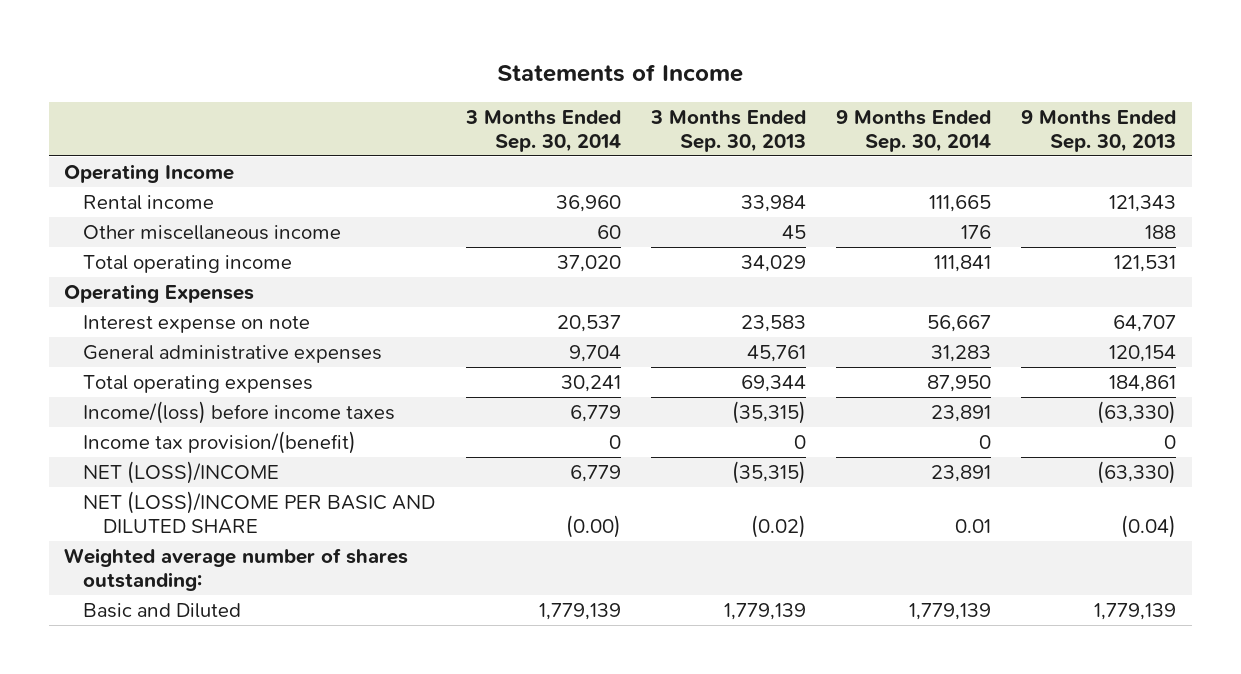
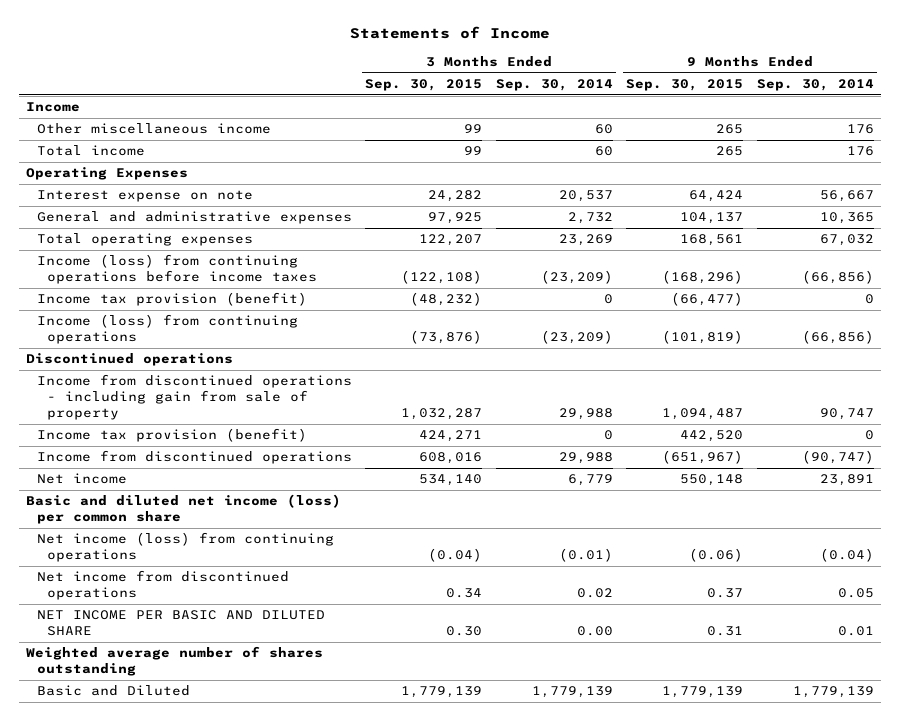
[649,109,806,153] 3 Months Ended Sep. 30, 2013 -> none
[1021,109,1177,153] 9 Months Ended Sep. 30, 2013 -> none
none -> [365,78,483,91] Sep. 30, 2015
none -> [626,78,744,91] Sep. 30, 2015
[83,194,215,210] Rental income -> none
[64,163,235,183] Operating Income -> [26,102,81,113] Income
[83,254,293,273] Total operating income -> [36,145,145,157] Total income
[556,254,621,272] 37,020 -> [594,146,613,157] 60
[934,254,992,272] 111,841 -> [846,146,874,157] 176
[83,344,383,363] General administrative expenses -> [36,211,352,225] General and administrative expenses
[568,344,621,362] 9,704 -> [567,212,613,225] 2,732
[931,344,992,362] 31,283 -> [819,212,874,225] 10,365
[560,374,621,392] 30,241 -> [558,234,613,247] 23,269
[927,374,992,392] 87,950 -> [819,234,874,247] 67,032
[83,400,396,424] Income/(loss) before income taxes -> [36,254,318,285] Income (loss) from continuing operations before income taxes
[569,404,621,422] 6,779 -> [540,270,613,285] (23,209)
[931,404,992,422] 23,891 -> [801,270,874,285] (66,856)
[83,430,357,454] Income tax provision/(benefit) -> [36,292,307,307] Income tax provision (benefit)
none -> [36,314,298,345] Income (loss) from continuing operations
none -> [26,353,234,367] Discontinued operations
none -> [36,374,352,421] Income from discontinued operations - including gain from sale of property
none -> [36,428,307,443] Income tax provision (benefit)
none -> [36,450,352,465] Income from discontinued operations
[83,460,280,484] NET (LOSS)/INCOME -> [36,473,127,485] Net income
none -> [26,494,342,525] Basic and diluted net income (loss) per common share
none -> [36,532,334,563] Net income (loss) from continuing operations
none -> [36,570,289,601] Net income from discontinued operations
[83,490,436,535] NET (LOSS)/INCOME PER BASIC AND DILUTED SHARE -> [36,610,325,637] NET INCOME PER BASIC AND DILUTED SHARE
[565,515,621,539] (0.00) -> [576,626,613,637] 0.00
[64,547,409,592] Weighted average number of shares outstanding: -> [26,646,324,677] Weighted average number of shares outstanding

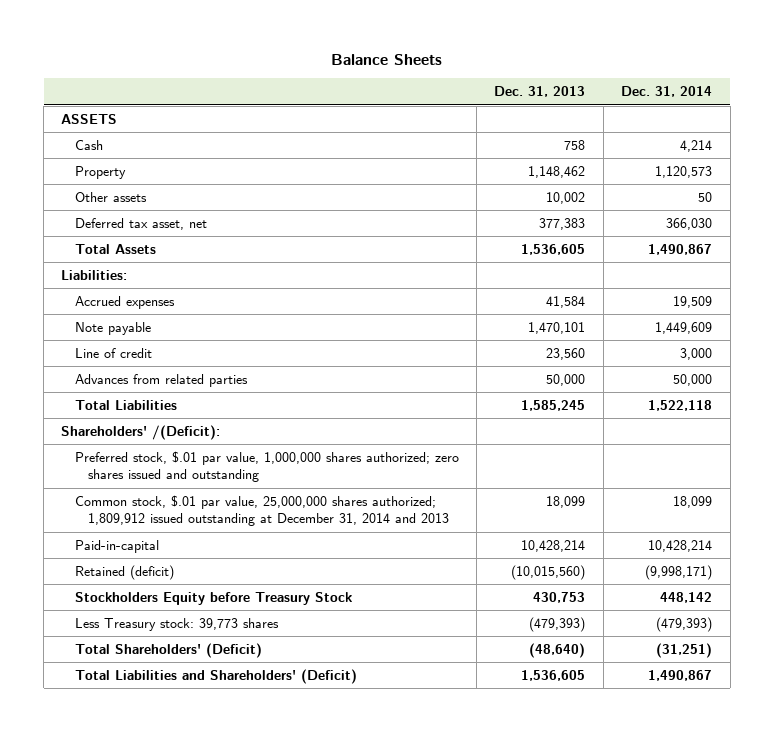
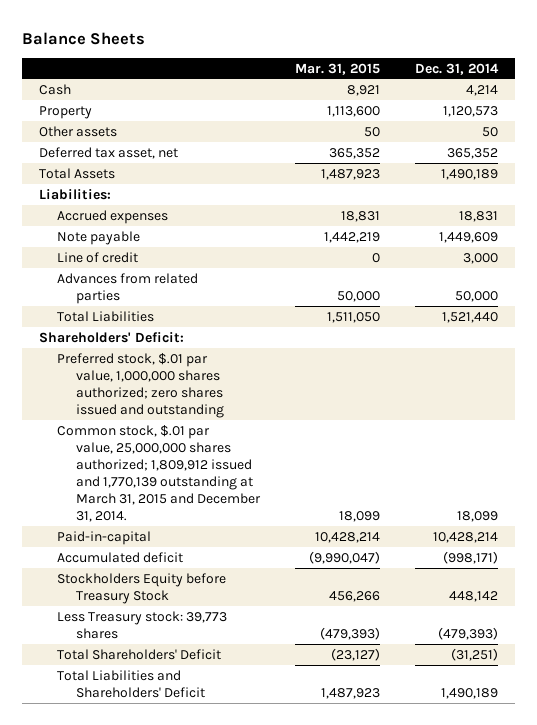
[494,86,586,98] Dec. 31, 2013 -> none
none -> [294,62,380,75] Mar. 31, 2015
[61,113,118,124] ASSETS -> none
[666,217,713,230] 366,030 -> [446,147,498,159] 365,352
[648,243,713,255] 1,490,867 -> [440,168,498,180] 1,490,189
[673,295,713,308] 19,509 -> [458,210,498,222] 18,831
[648,399,713,411] 1,522,118 -> [441,311,498,323] 1,521,440
[61,424,221,440] Shareholders' /(Deficit): -> [39,331,185,343] Shareholders' Deficit:
[74,494,449,527] Common stock, $.01 par value, 25,000,000 shares authorized; 1,809,912 issued outstanding at December 31, 2014 and 2013 -> [57,424,261,522] Common stock, $.01 par value, 25,000,000 shares authorized; 1,809,912 issued and 1,770,139 outstanding at March 31, 2015 and December 31, 2014.
[74,564,174,580] Retained (deficit) -> [57,551,184,563] Accumulated deficit
[645,564,713,580] (9,998,171) -> [442,550,498,564] (998,171)
[74,642,262,658] Total Shareholders' (Deficit) -> [57,648,222,660] Total Shareholders' Deficit
[74,668,357,684] Total Liabilities and Shareholders' (Deficit) -> [57,669,205,698] Total Liabilities and Shareholders' Deficit
[648,669,713,681] 1,490,867 -> [440,687,498,699] 1,490,189

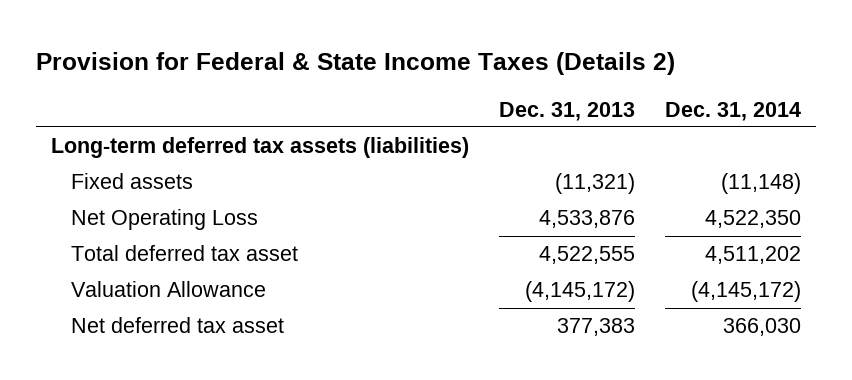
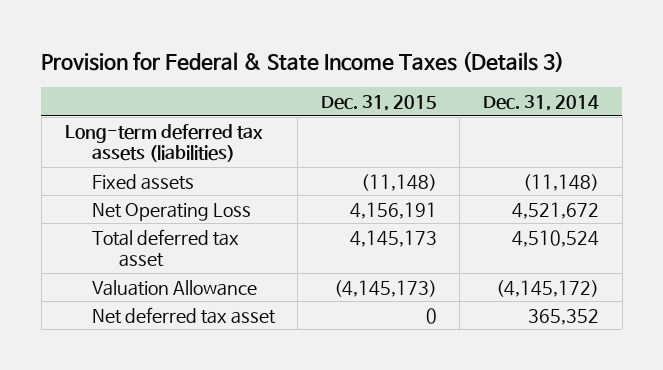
[36,51,676,75] Provision for Federal & State Income Taxes (Details 2) -> [41,51,565,73] Provision for Federal & State Income Taxes (Details 3)
[499,101,636,121] Dec. 31, 2013 -> none
none -> [320,94,437,111] Dec. 31, 2015
[704,210,801,229] 4,522,350 -> [511,201,599,219] 4,521,672
[704,246,801,265] 4,511,202 -> [511,229,599,247] 4,510,524
[722,318,801,337] 366,030 -> [527,308,599,325] 365,352

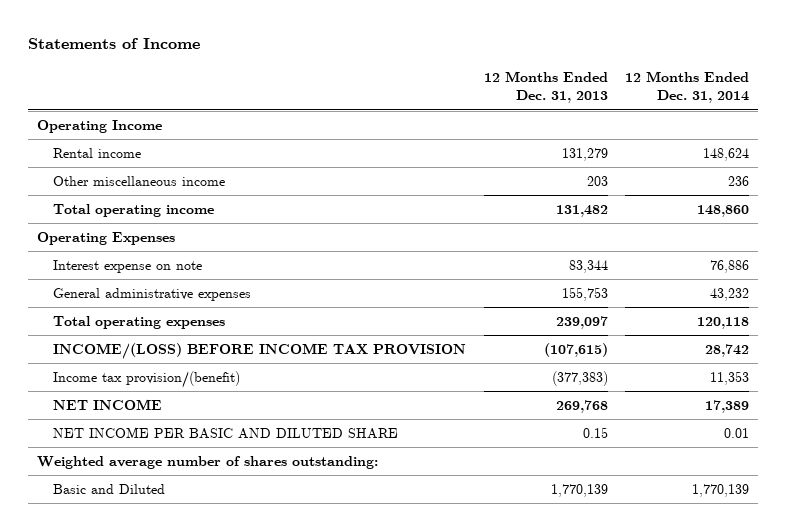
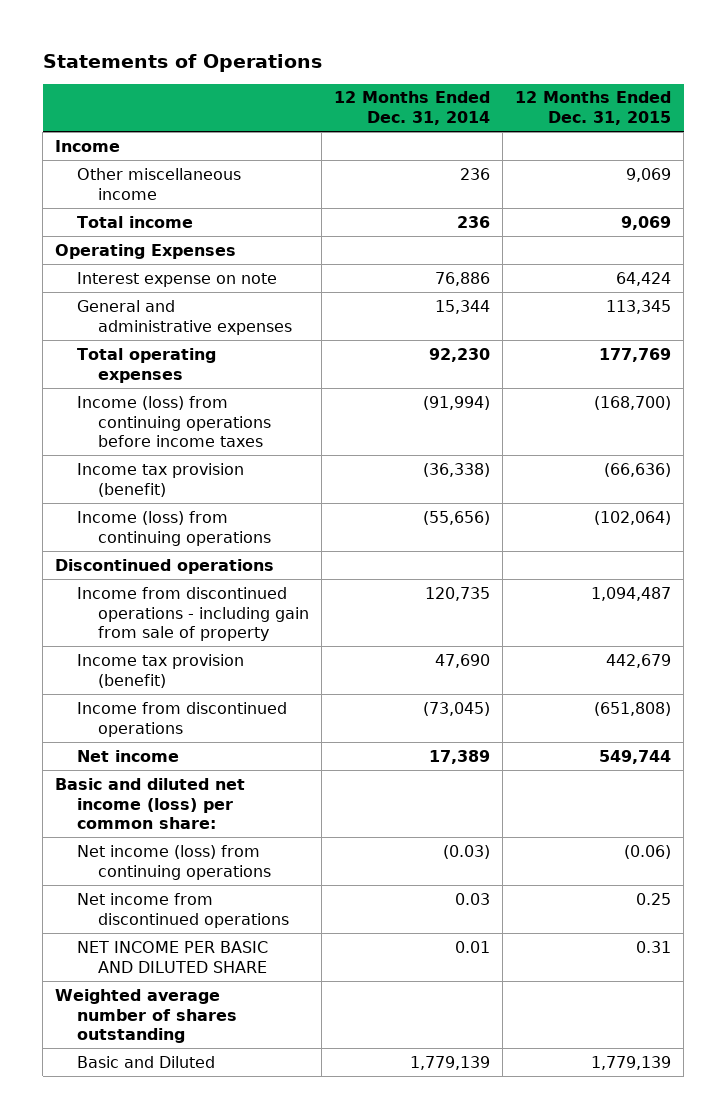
[27,38,200,50] Statements of Income -> [42,53,322,72] Statements of Operations
[483,71,608,104] 12 Months Ended Dec. 31, 2013 -> none
none -> [515,91,672,126] 12 Months Ended Dec. 31, 2015
[52,147,141,158] Rental income -> none
[36,119,162,133] Operating Income -> [55,139,121,152] Income
[52,203,214,217] Total operating income -> [76,215,193,228] Total income
[697,204,750,217] 148,860 -> [456,215,490,228] 236
[52,287,251,301] General administrative expenses -> [76,299,292,335] General and administrative expenses
[710,287,750,301] 43,232 -> [434,299,490,314] 15,344
[697,316,750,329] 120,118 -> [428,347,490,362] 92,230
[52,342,466,359] INCOME/(LOSS) BEFORE INCOME TAX PROVISION -> [76,395,271,448] Income (loss) from continuing operations before income taxes
[705,343,750,357] 28,742 -> [422,395,490,410] (91,994)
[52,370,240,388] Income tax provision/(benefit) -> [76,462,244,497] Income tax provision (benefit)
[710,370,750,385] 11,353 -> [422,462,490,477] (36,338)
none -> [76,510,271,546] Income (loss) from continuing operations
none -> [55,558,275,574] Discontinued operations
none -> [76,586,309,642] Income from discontinued operations - including gain from sale of property
none -> [76,653,244,688] Income tax provision (benefit)
none -> [76,701,287,737] Income from discontinued operations
[52,398,162,410] NET INCOME -> [76,749,179,762] Net income
none -> [55,777,246,830] Basic and diluted net income (loss) per common share:
none -> [76,844,271,880] Net income (loss) from continuing operations
none -> [76,892,289,928] Net income from discontinued operations
[36,455,378,469] Weighted average number of shares outstanding: -> [55,988,237,1044] Weighted average number of shares outstanding
[692,483,750,497] 1,770,139 -> [409,1055,490,1070] 1,779,139

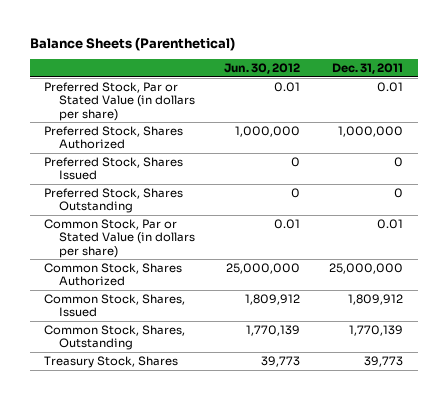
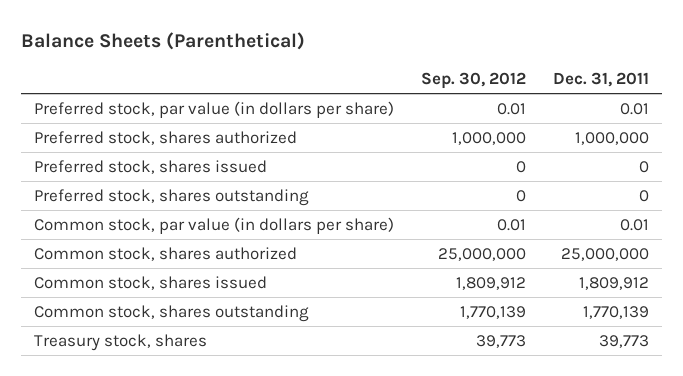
[224,63,301,75] Jun. 30, 2012 -> none
none -> [421,72,527,90] Sep. 30, 2012
[44,81,196,121] Preferred Stock, Par or Stated Value (in dollars per share) -> [34,100,395,118] Preferred stock, par value (in dollars per share)
[44,125,184,150] Preferred Stock, Shares Authorized -> [34,130,298,145] Preferred stock, shares authorized
[44,156,184,181] Preferred Stock, Shares Issued -> [34,159,268,174] Preferred stock, shares issued
[44,187,184,214] Preferred Stock, Shares Outstanding -> [34,188,310,206] Preferred stock, shares outstanding
[44,218,196,258] Common Stock, Par or Stated Value (in dollars per share) -> [34,216,395,234] Common stock, par value (in dollars per share)
[44,262,183,287] Common Stock, Shares Authorized -> [34,246,298,261] Common stock, shares authorized
[44,293,186,318] Common Stock, Shares, Issued -> [34,275,268,290] Common stock, shares issued
[44,324,186,351] Common Stock, Shares, Outstanding -> [34,304,310,322] Common stock, shares outstanding
[44,355,179,368] Treasury Stock, Shares -> [34,333,208,351] Treasury stock, shares

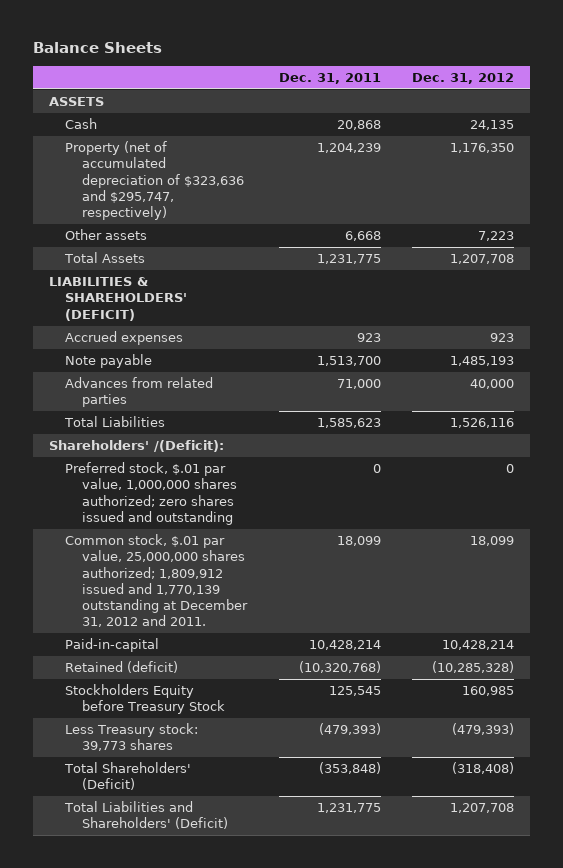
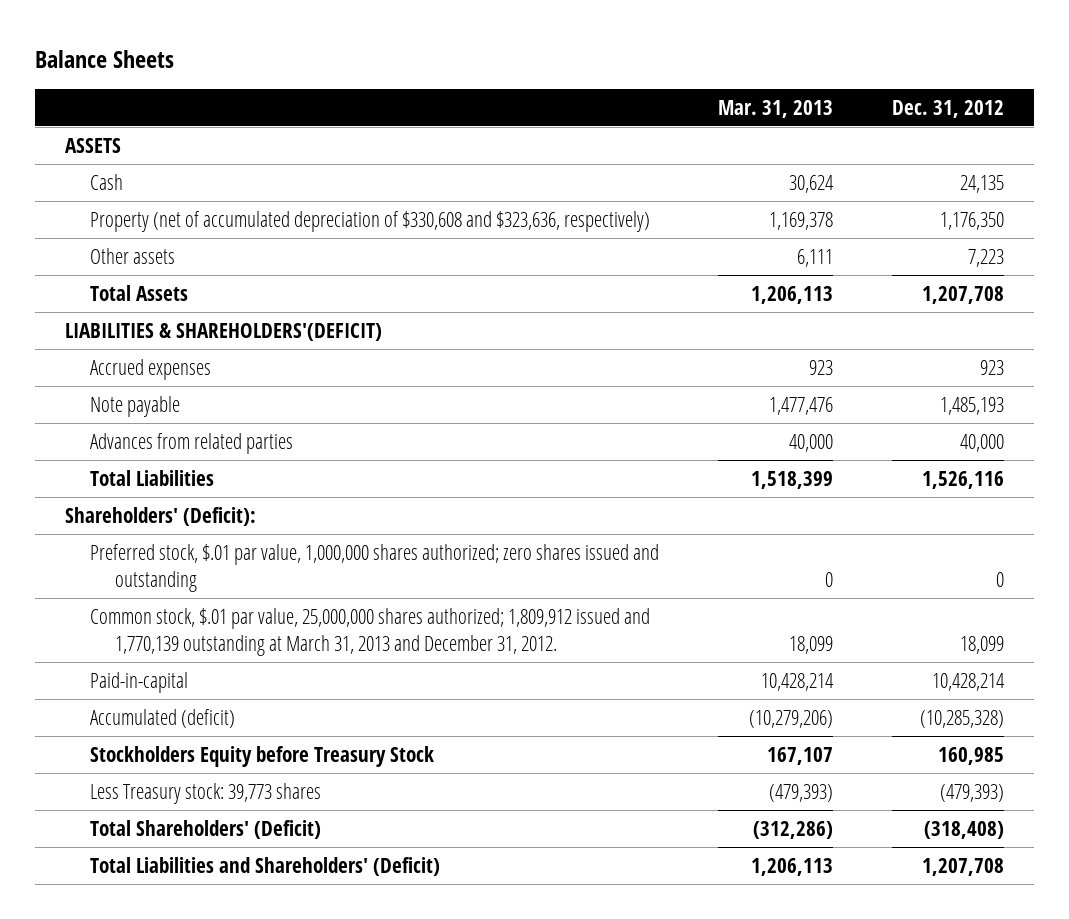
[278,72,381,84] Dec. 31, 2011 -> none
none -> [718,99,834,118] Mar. 31, 2013
[65,141,244,220] Property (net of accumulated depreciation of $323,636 and $295,747, respectively) -> [90,210,651,232] Property (net of accumulated depreciation of $330,608 and $323,636, respectively)
[48,277,188,321] LIABILITIES & SHAREHOLDERS' (DEFICIT) -> [64,322,382,341] LIABILITIES & SHAREHOLDERS'(DEFICIT)
[48,440,224,453] Shareholders' /(Deficit): -> [64,506,256,526] Shareholders' (Deficit):
[65,534,248,627] Common stock, $.01 par value, 25,000,000 shares authorized; 1,809,912 issued and 1,770,139 outstanding at December 31, 2012 and 2011. -> [90,607,651,657] Common stock, $.01 par value, 25,000,000 shares authorized; 1,809,912 issued and 1,770,139 outstanding at March 31, 2013 and December 31, 2012.
[65,661,179,674] Retained (deficit) -> [90,708,236,728] Accumulated (deficit)

